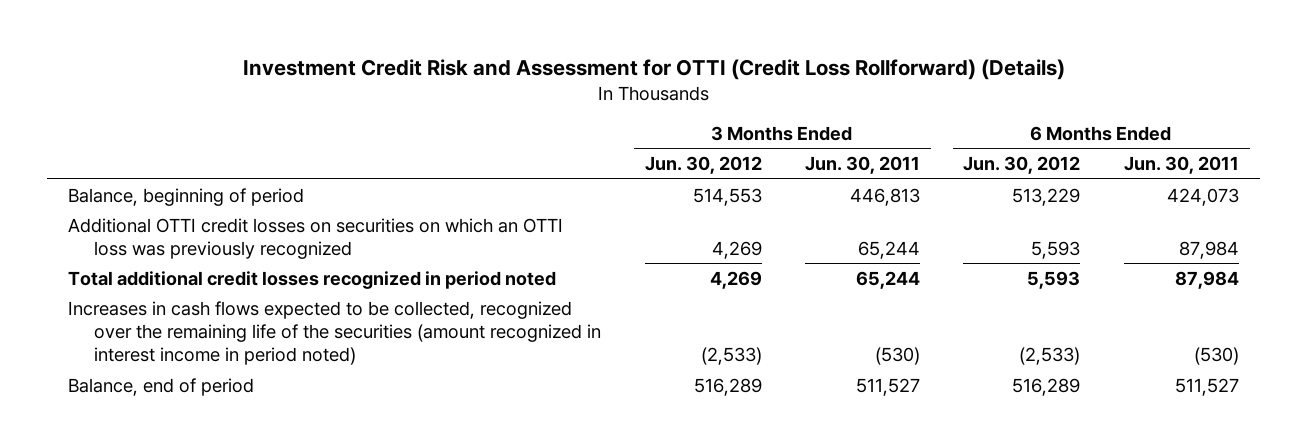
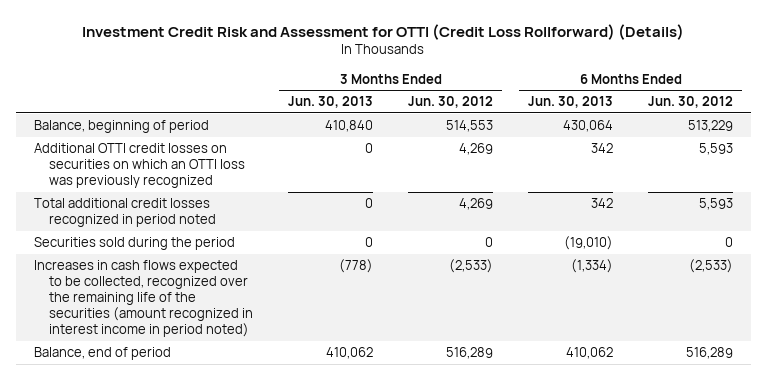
[804,156,920,175] Jun. 30, 2011 -> none
[1123,156,1239,175] Jun. 30, 2011 -> none
none -> [288,96,374,109] Jun. 30, 2013
none -> [528,96,614,109] Jun. 30, 2013
none -> [33,237,235,251] Securities sold during the period

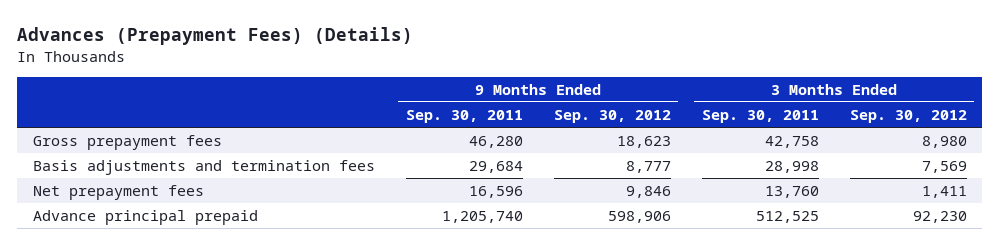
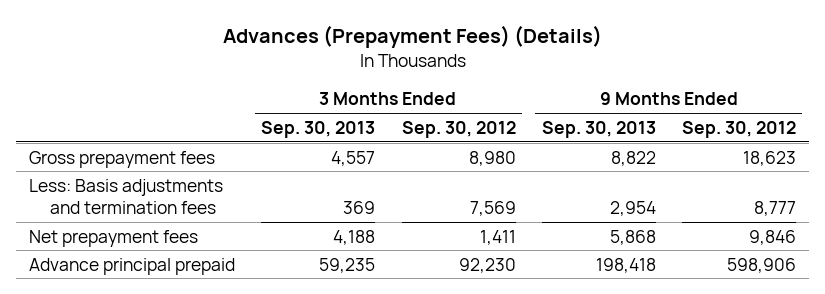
[405,109,523,123] Sep. 30, 2011 -> none
[701,109,819,123] Sep. 30, 2011 -> none
none -> [261,120,376,138] Sep. 30, 2013
none -> [541,120,656,138] Sep. 30, 2013
[32,160,375,176] Basis adjustments and termination fees -> [29,178,224,214] Less: Basis adjustments and termination fees

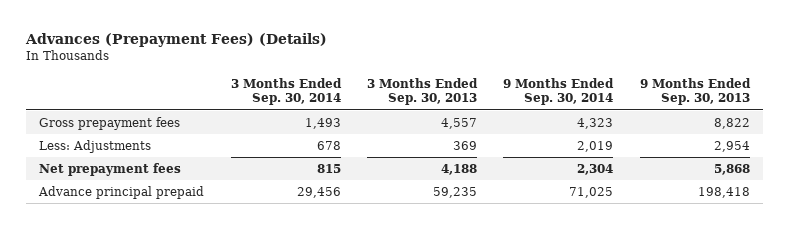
[401,120,516,138] Sep. 30, 2012 -> none
[681,120,796,138] Sep. 30, 2012 -> none
none -> [230,77,342,106] 3 Months Ended Sep. 30, 2014
none -> [503,77,615,106] 9 Months Ended Sep. 30, 2014
[29,178,224,214] Less: Basis adjustments and termination fees -> [39,139,152,153] Less: Adjustments

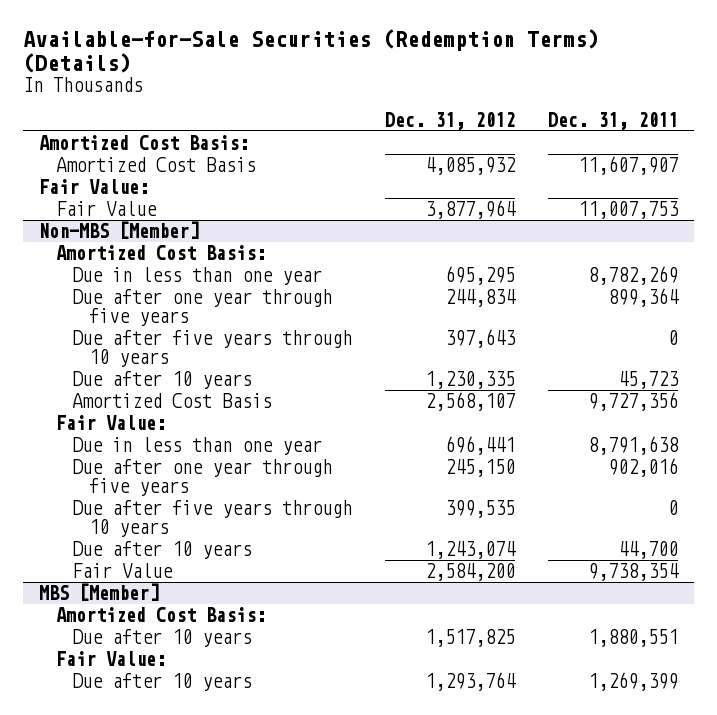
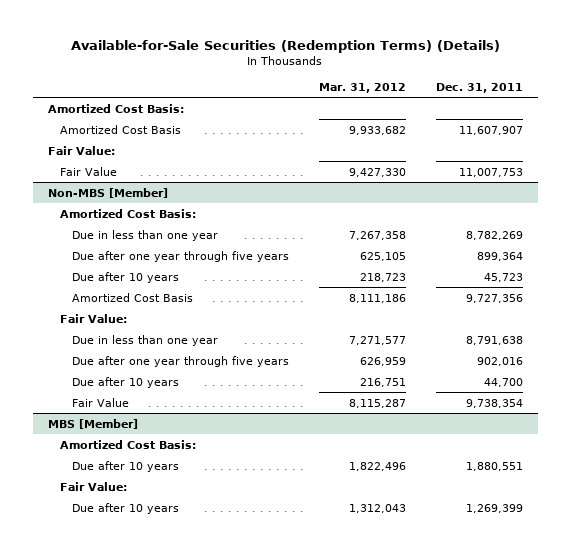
[385,111,516,130] Dec. 31, 2012 -> none
none -> [318,82,406,93] Mar. 31, 2012
[72,330,353,367] Due after five years through 10 years -> none
[72,500,353,537] Due after five years through 10 years -> none

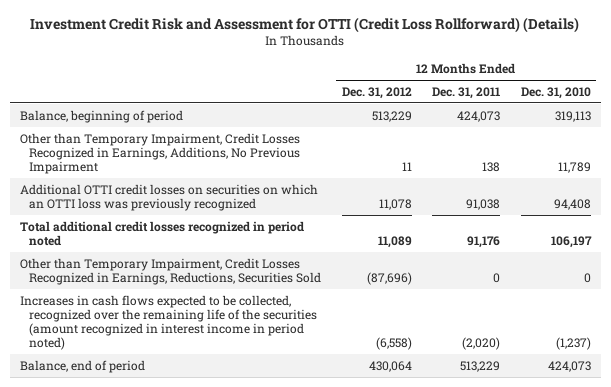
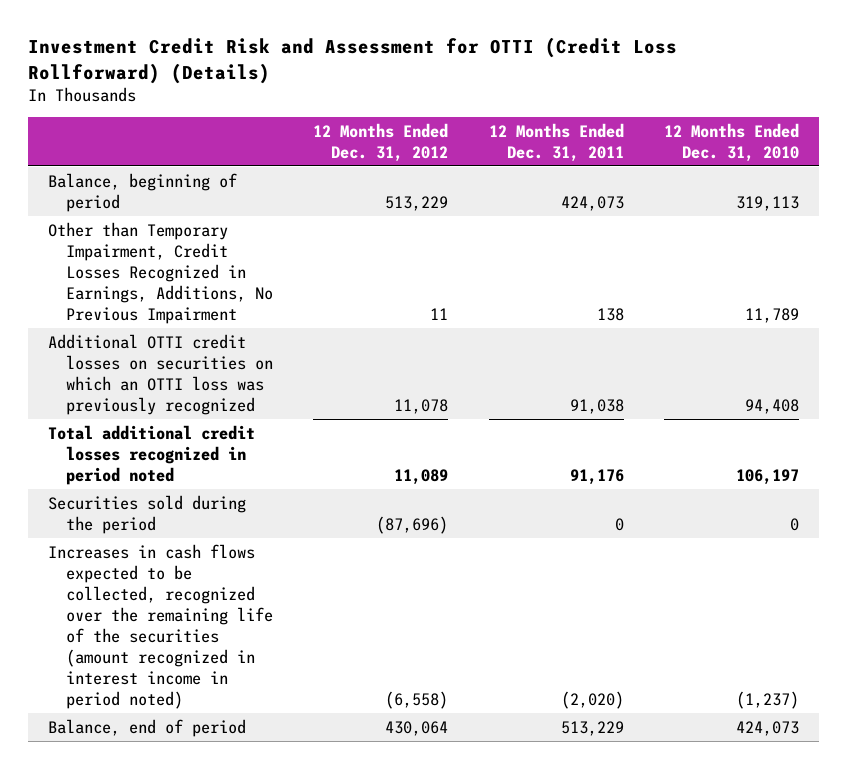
[20,257,322,285] Other than Temporary Impairment, Credit Losses Recognized in Earnings, Reductions, Securities Sold -> [48,494,247,534] Securities sold during the period

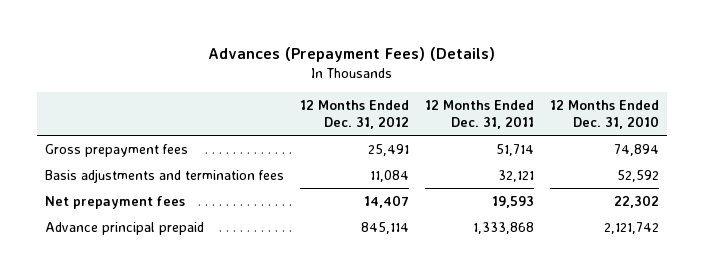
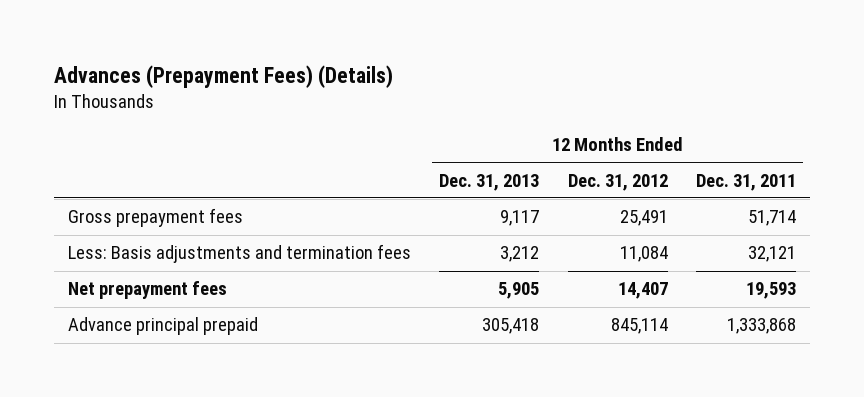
[550,99,660,129] 12 Months Ended Dec. 31, 2010 -> none
none -> [439,173,540,191] Dec. 31, 2013
[44,168,284,183] Basis adjustments and termination fees -> [68,244,412,264] Less: Basis adjustments and termination fees

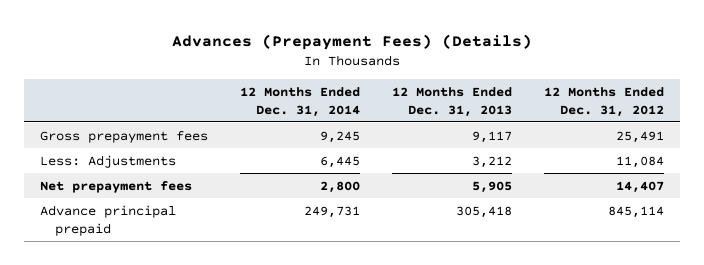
[696,173,797,191] Dec. 31, 2011 -> none
none -> [239,86,360,117] 12 Months Ended Dec. 31, 2014
[68,244,412,264] Less: Basis adjustments and termination fees -> [39,154,176,168] Less: Adjustments

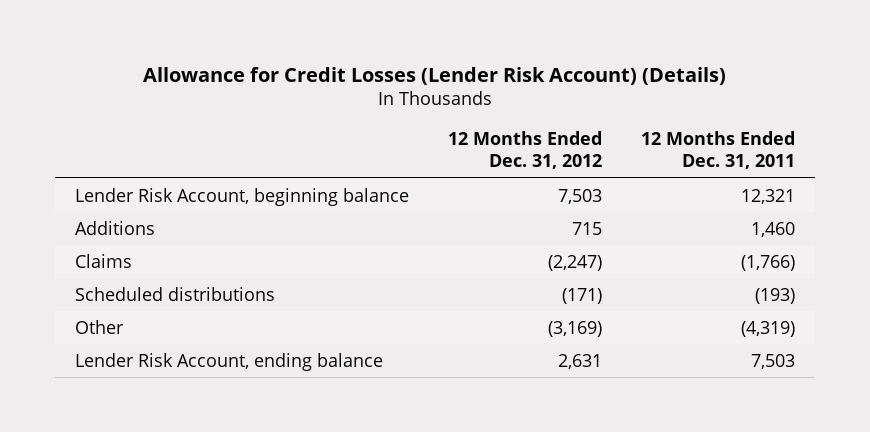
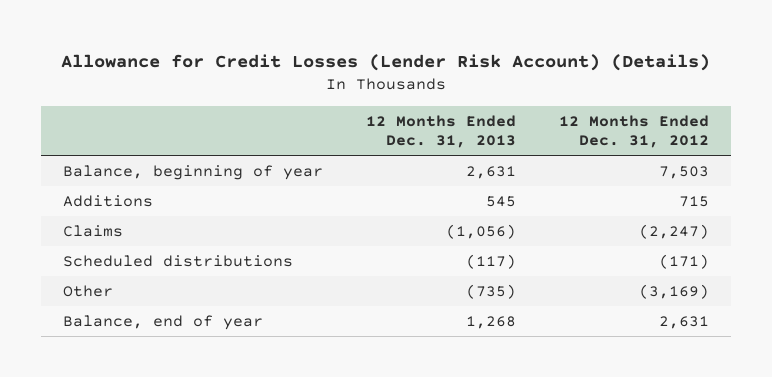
[641,131,796,170] 12 Months Ended Dec. 31, 2011 -> none
none -> [366,114,517,149] 12 Months Ended Dec. 31, 2013
[74,187,409,206] Lender Risk Account, beginning balance -> [62,165,323,181] Balance, beginning of year
[74,352,383,371] Lender Risk Account, ending balance -> [62,315,263,331] Balance, end of year

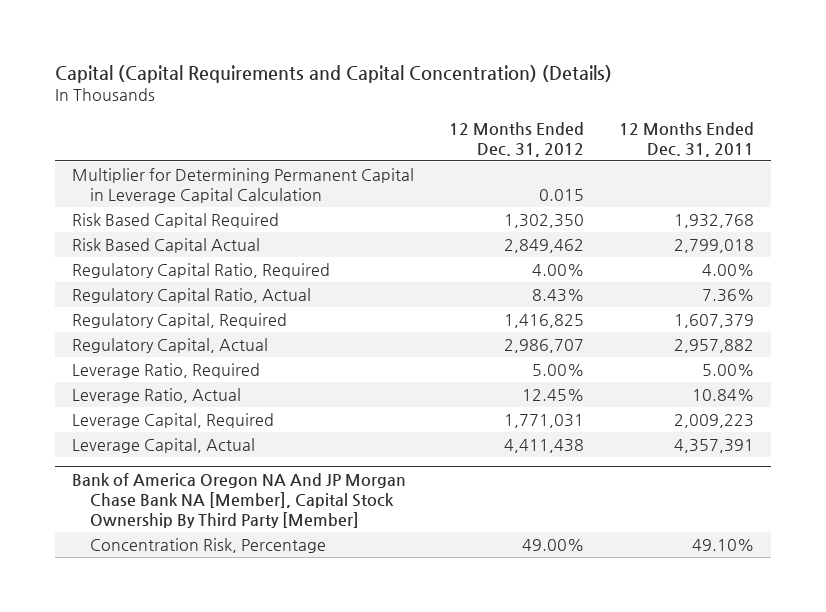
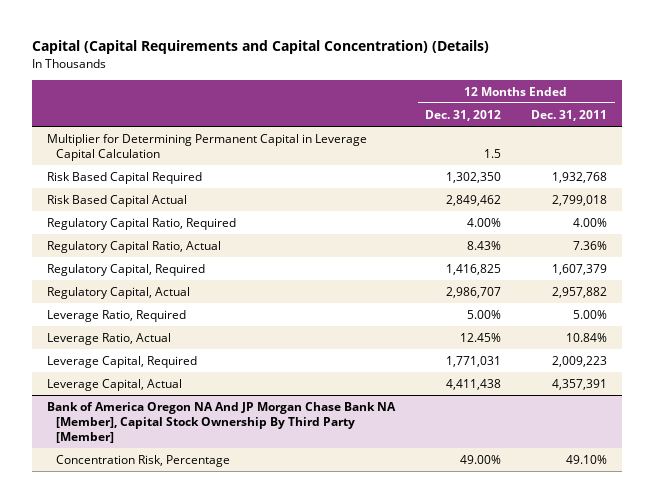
[538,189,584,202] 0.015 -> [484,148,502,158] 1.5

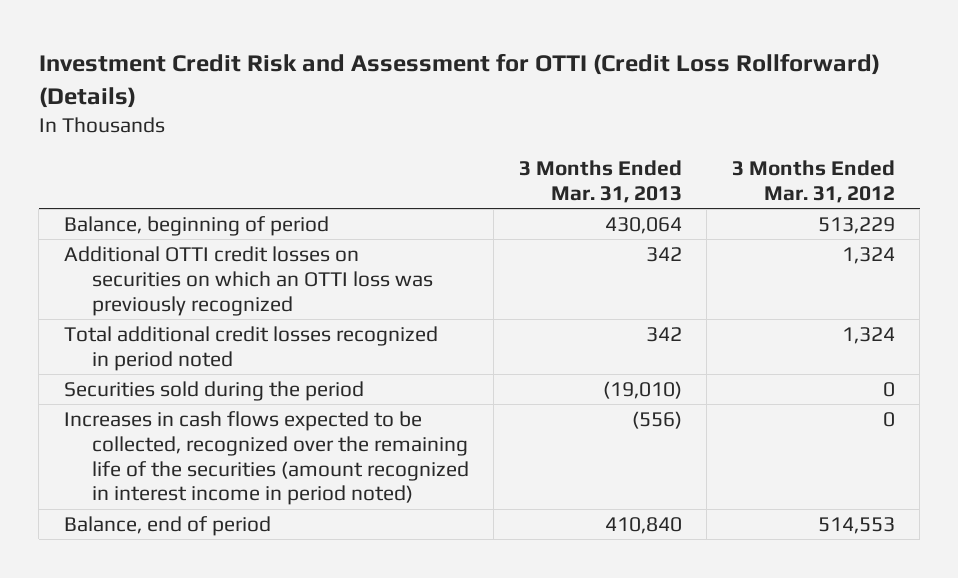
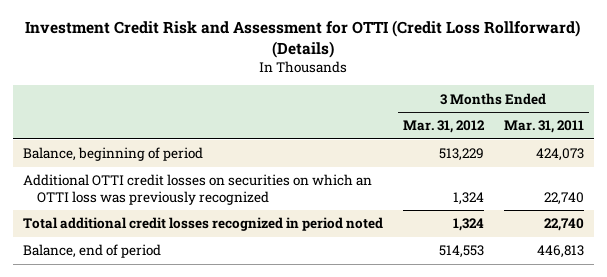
[518,160,682,203] 3 Months Ended Mar. 31, 2013 -> none
none -> [503,120,584,134] Mar. 31, 2011
[63,380,364,401] Securities sold during the period -> none
[63,410,469,506] Increases in cash flows expected to be collected, recognized over the remaining life of the securities (amount recognized in interest income in period noted) -> none

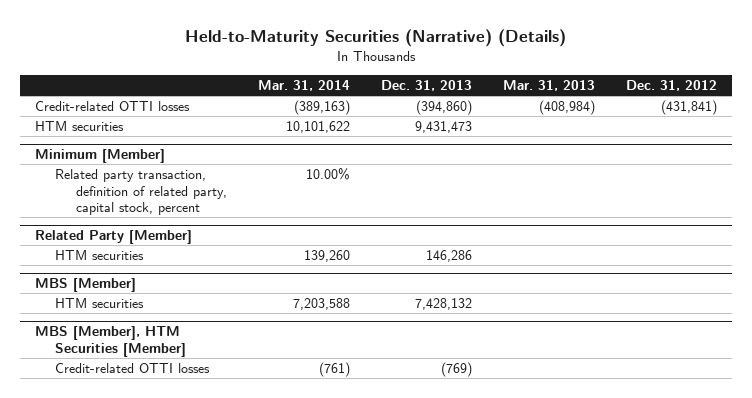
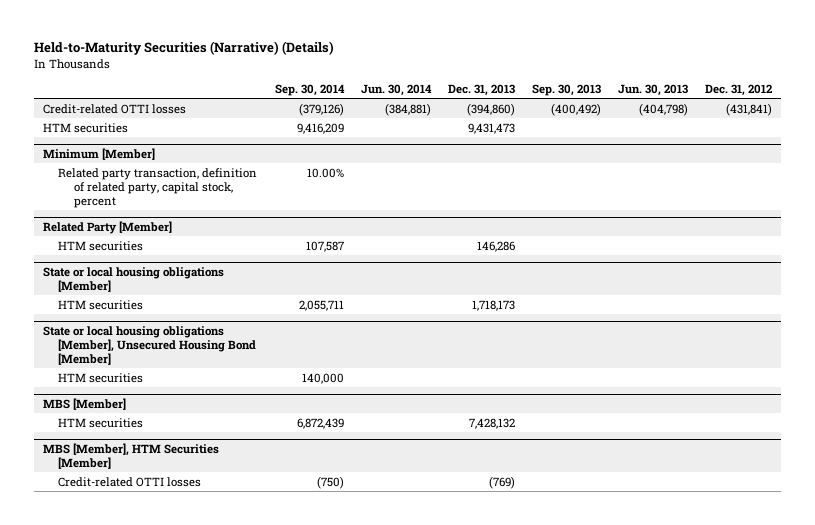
[257,80,350,92] Mar. 31, 2014 -> none
[502,80,595,92] Mar. 31, 2013 -> none
none -> [274,83,345,96] Sep. 30, 2014
none -> [360,83,432,96] Jun. 30, 2014
none -> [531,83,601,96] Sep. 30, 2013
none -> [617,83,688,96] Jun. 30, 2013
none -> [42,266,224,292] State or local housing obligations [Member]
none -> [58,299,144,310] HTM securities
none -> [42,325,257,365] State or local housing obligations [Member], Unsecured Housing Bond [Member]
none -> [58,372,144,383] HTM securities

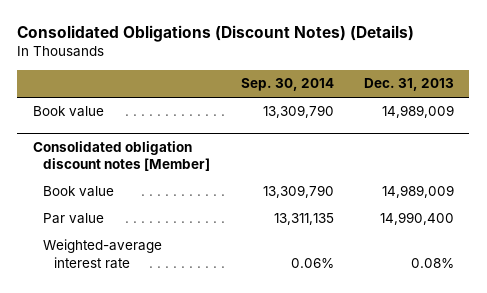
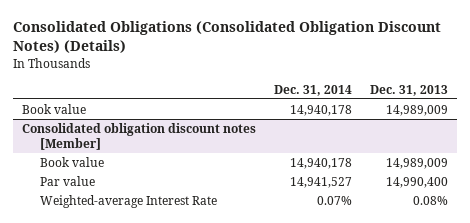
[17,25,415,43] Consolidated Obligations (Discount Notes) (Details) -> [13,21,442,54] Consolidated Obligations (Consolidated Obligation Discount Notes) (Details)
[240,78,334,92] Sep. 30, 2014 -> none
none -> [273,84,352,96] Dec. 31, 2014
[43,239,163,269] Weighted-average interest rate -> [40,194,218,208] Weighted-average Interest Rate

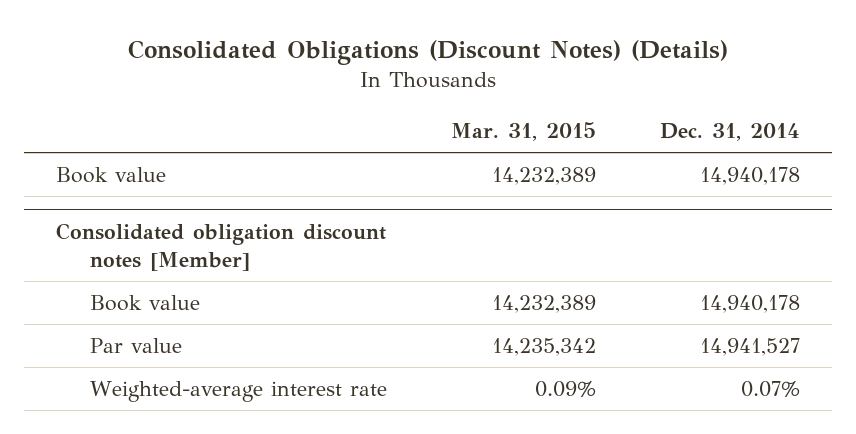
[13,21,442,54] Consolidated Obligations (Consolidated Obligation Discount Notes) (Details) -> [128,39,729,65] Consolidated Obligations (Discount Notes) (Details)
[369,84,448,96] Dec. 31, 2013 -> none
none -> [451,122,597,142] Mar. 31, 2015
[40,194,218,208] Weighted-average Interest Rate -> [90,381,388,403] Weighted-average interest rate

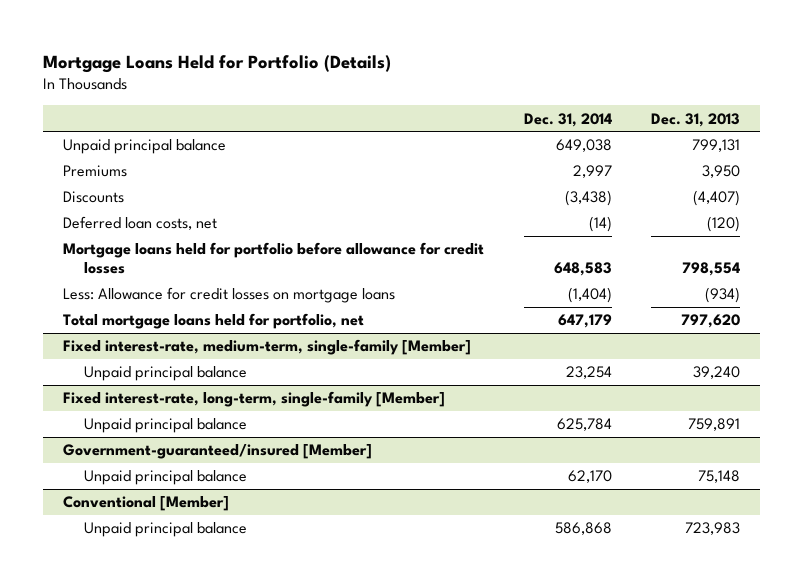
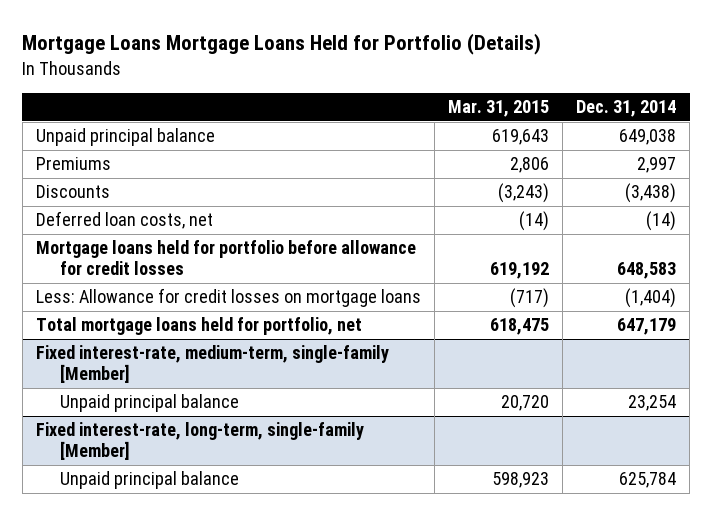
[43,54,392,73] Mortgage Loans Held for Portfolio (Details) -> [22,33,542,56] Mortgage Loans Mortgage Loans Held for Portfolio (Details)
[651,112,741,127] Dec. 31, 2013 -> none
none -> [448,100,550,118] Mar. 31, 2015
[62,444,372,460] Government-guaranteed/insured [Member] -> none
[83,470,247,486] Unpaid principal balance -> none
[62,496,229,512] Conventional [Member] -> none
[83,522,247,538] Unpaid principal balance -> none

